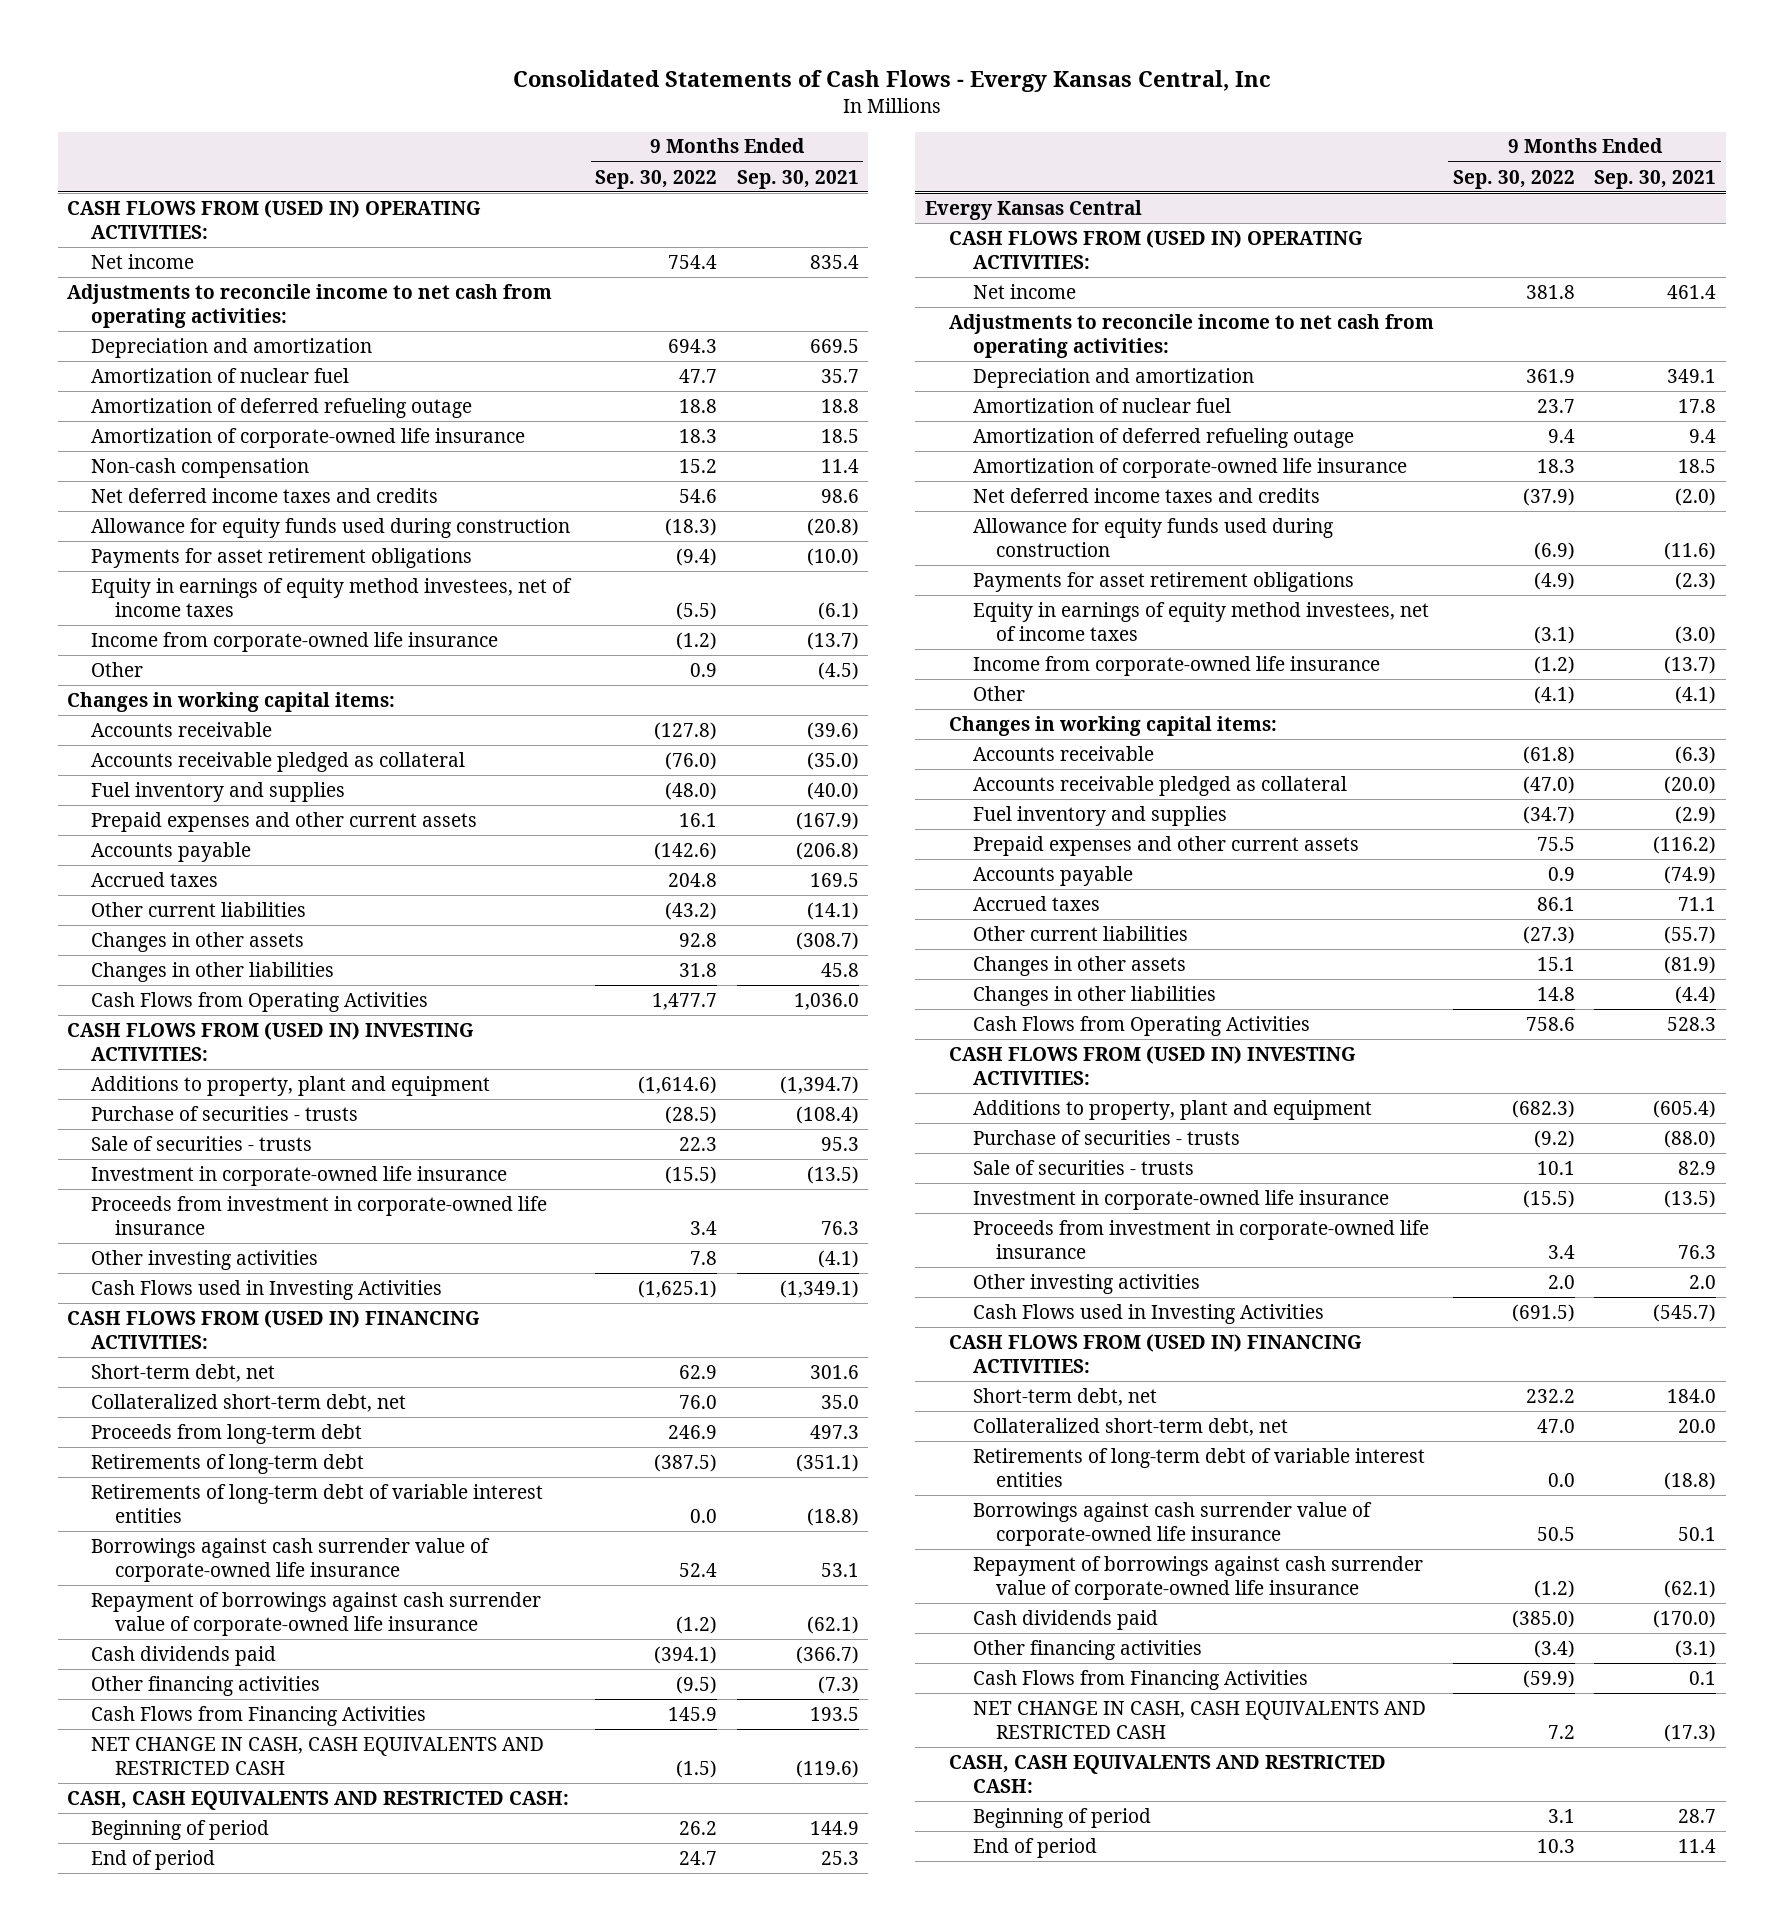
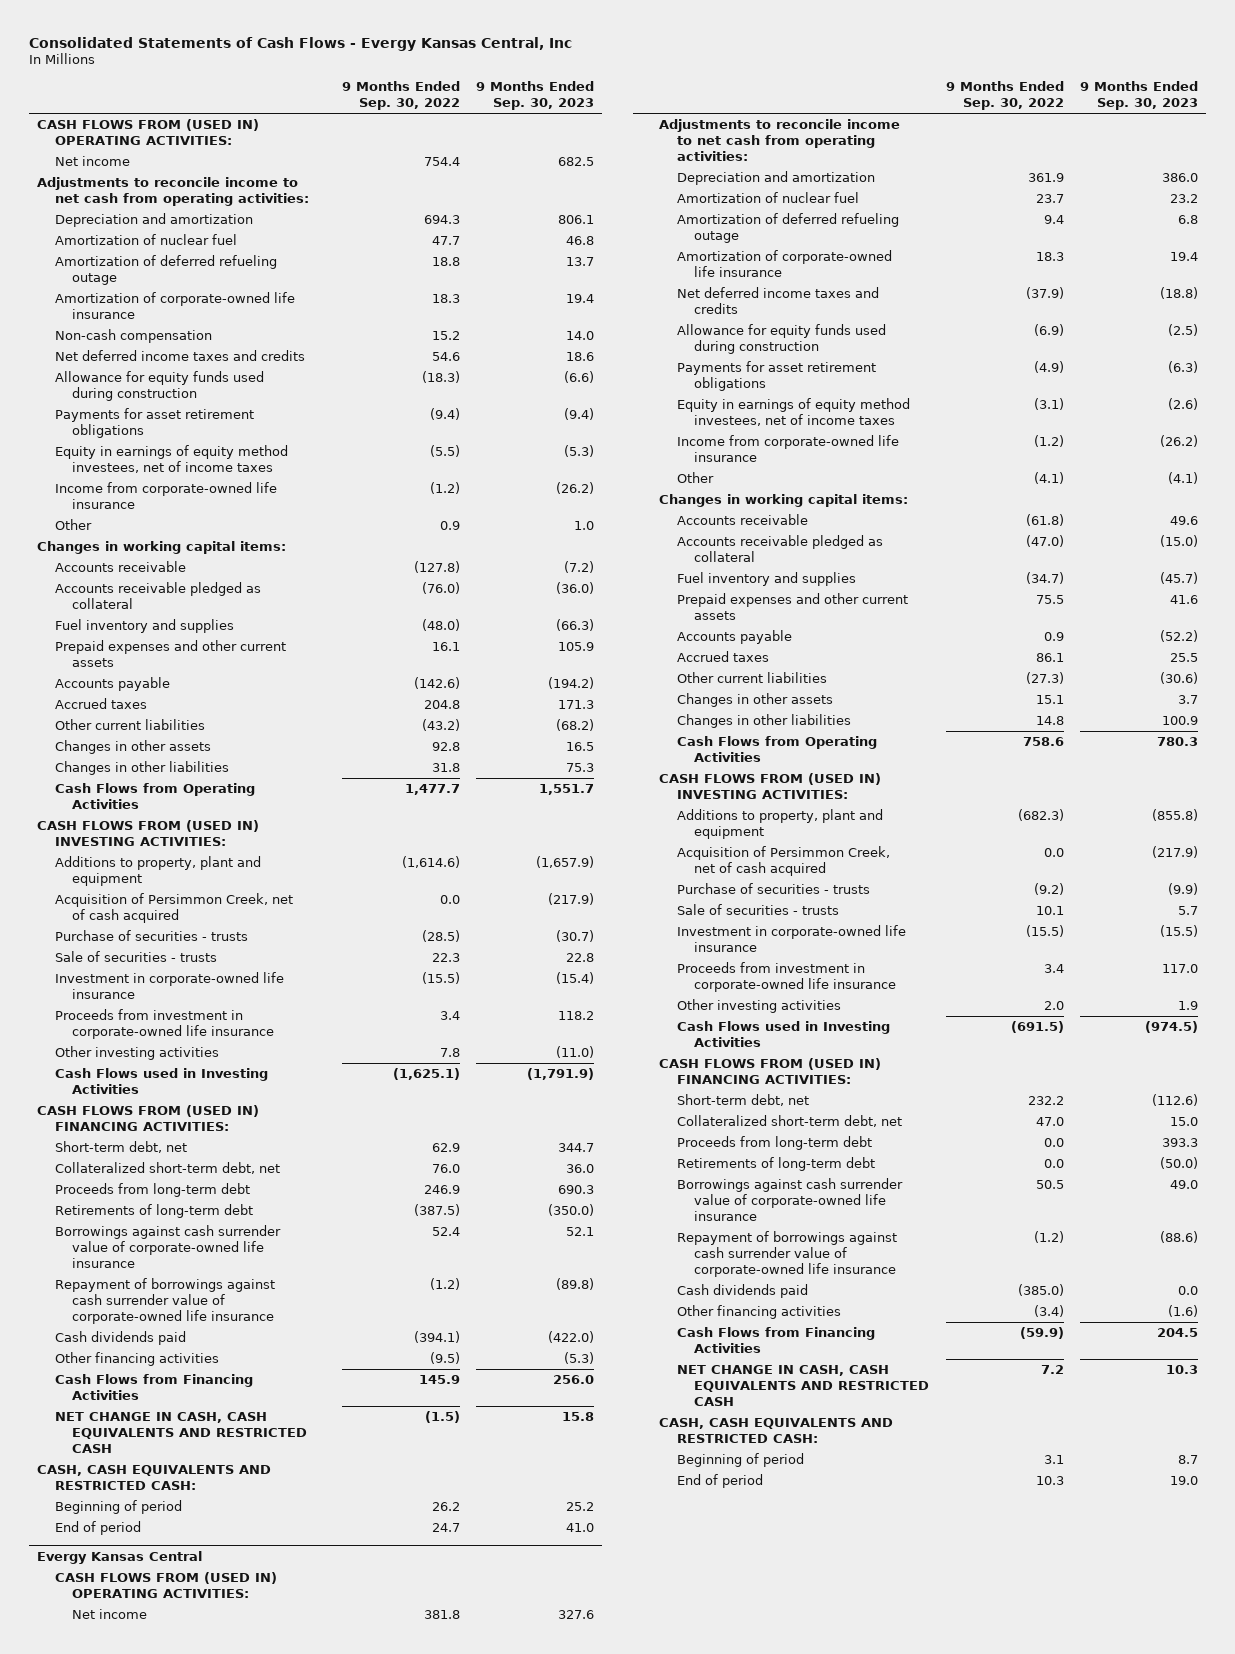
[736,169,859,189] Sep. 30, 2021 -> none
none -> [475,81,594,111] 9 Months Ended Sep. 30, 2023
none -> [54,892,293,923] Acquisition of Persimmon Creek, net of cash acquired
[91,1483,544,1524] Retirements of long-term debt of variable interest entities -> none
none -> [676,845,890,876] Acquisition of Persimmon Creek, net of cash acquired
none -> [676,1135,872,1150] Proceeds from long-term debt
[972,1447,1425,1488] Retirements of long-term debt of variable interest entities -> [676,1156,875,1171] Retirements of long-term debt

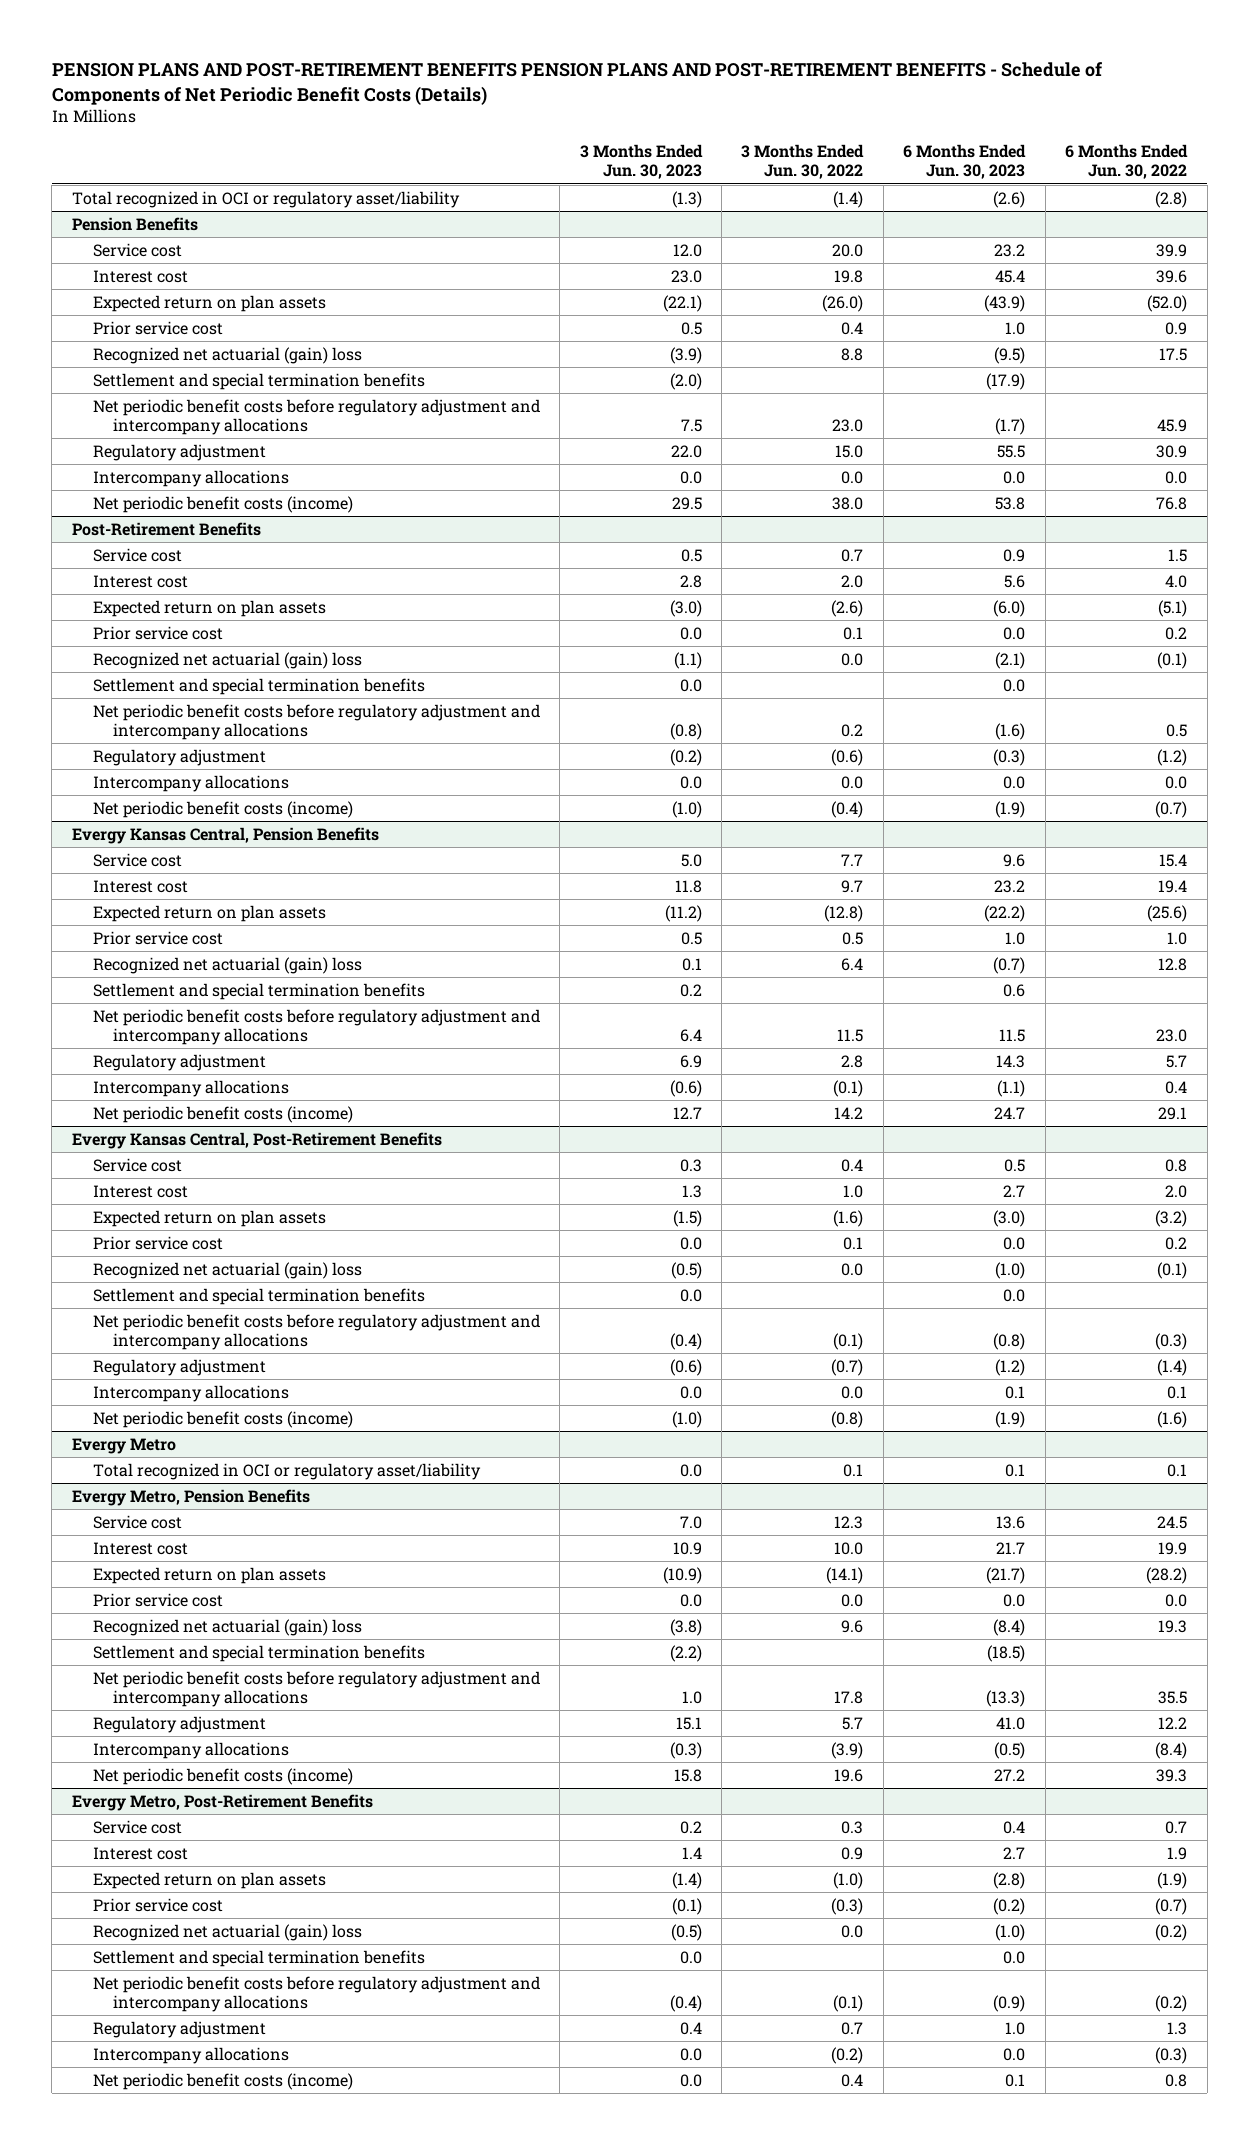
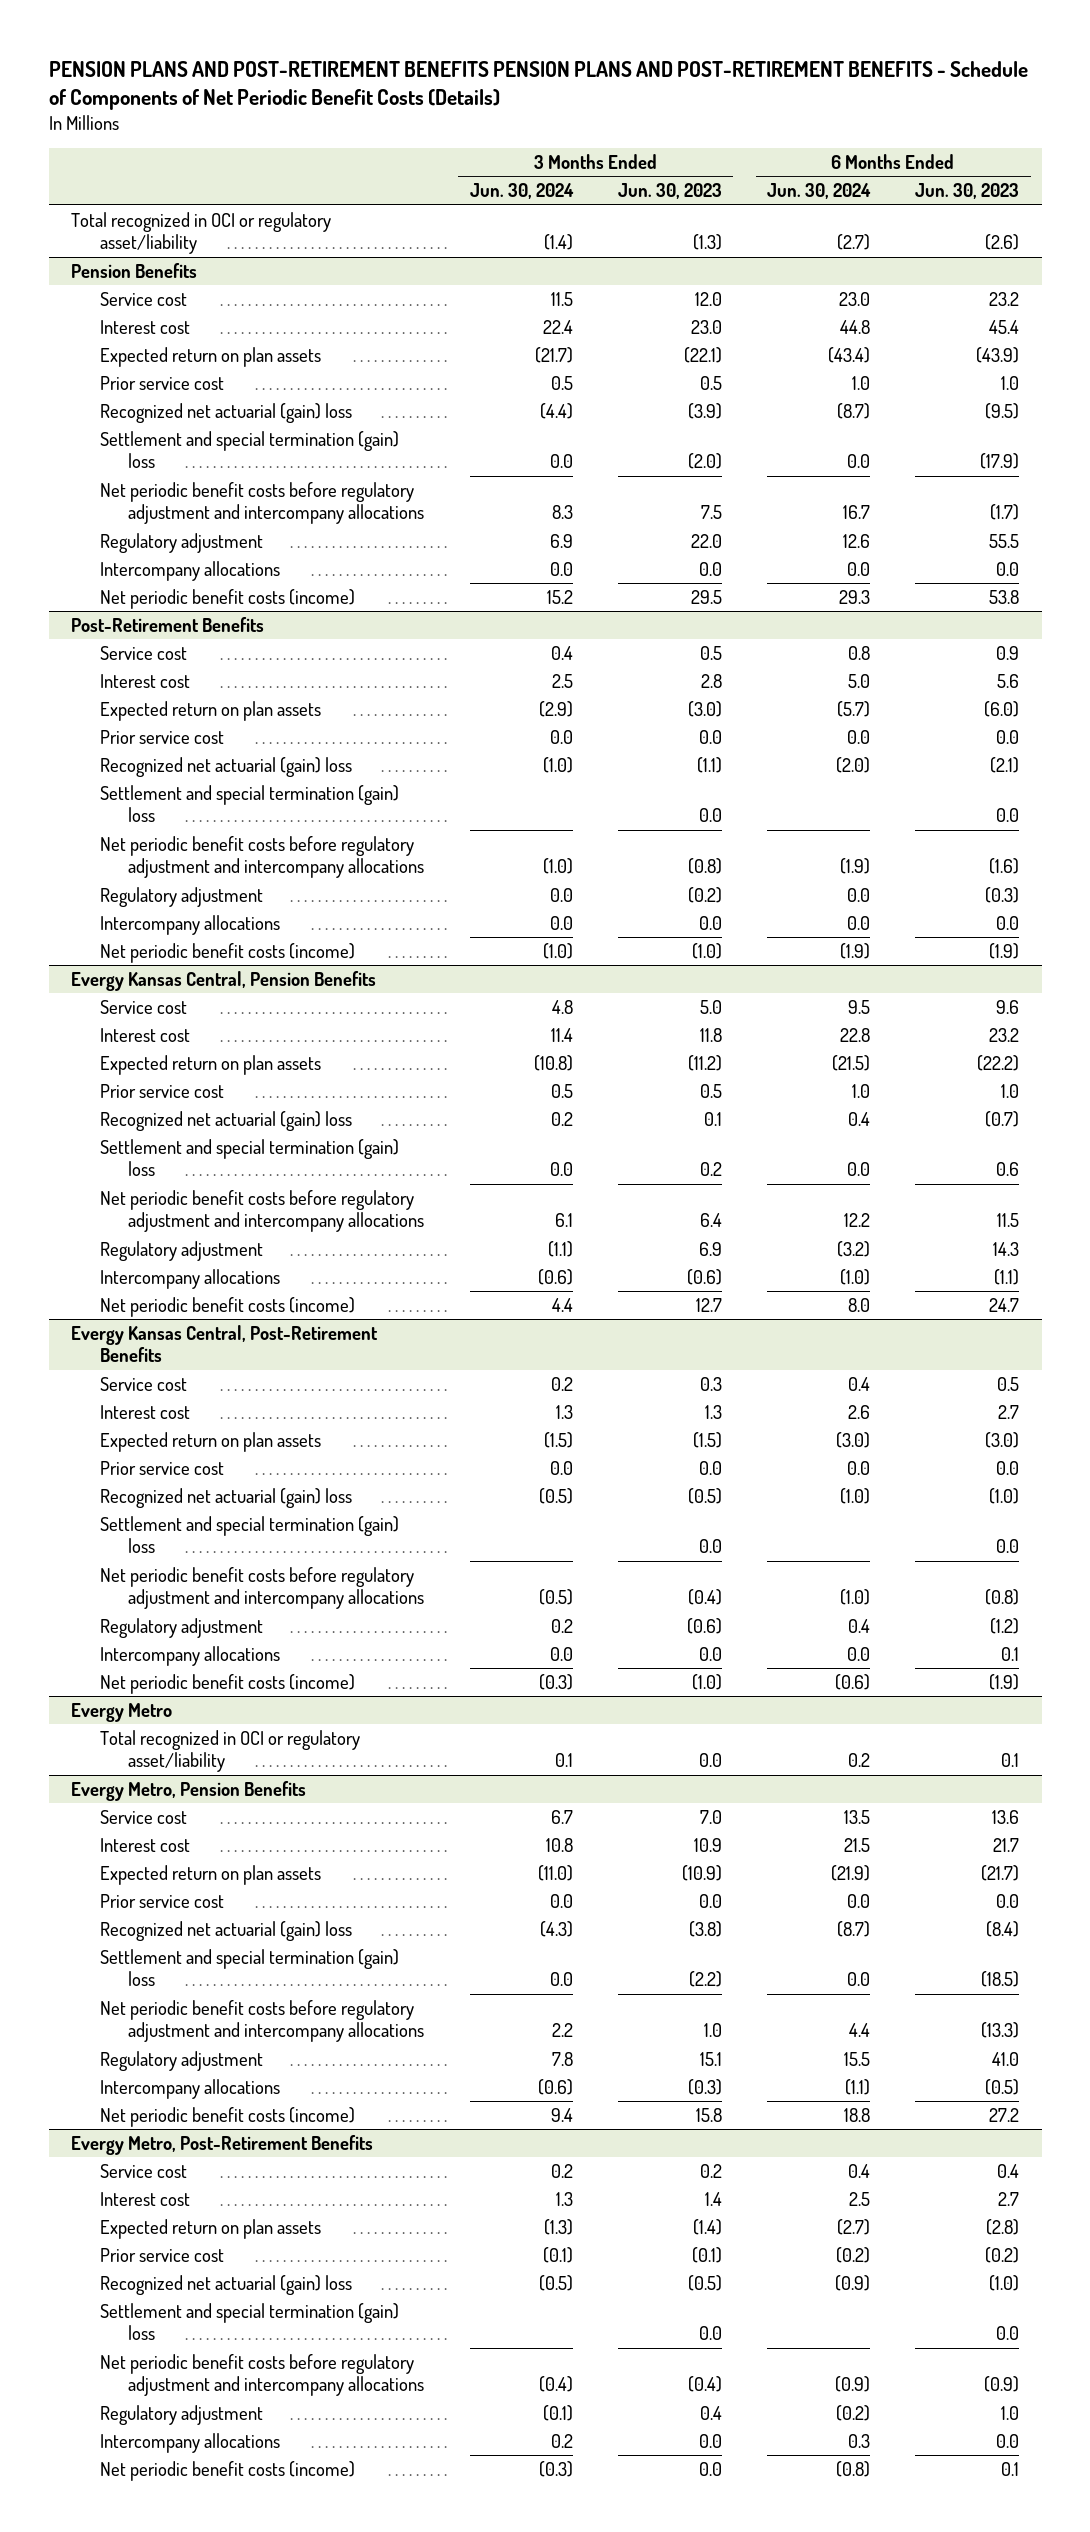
[741,143,865,180] 3 Months Ended Jun. 30, 2022 -> none
[1065,143,1189,180] 6 Months Ended Jun. 30, 2022 -> none
none -> [469,183,574,200] Jun. 30, 2024
none -> [767,183,872,200] Jun. 30, 2024
[92,372,425,390] Settlement and special termination benefits -> [99,430,399,469] Settlement and special termination (gain) loss
[92,677,425,695] Settlement and special termination benefits -> [99,784,399,823] Settlement and special termination (gain) loss
[92,982,425,1000] Settlement and special termination benefits -> [99,1138,399,1177] Settlement and special termination (gain) loss
[92,1287,425,1305] Settlement and special termination benefits -> [99,1515,399,1554] Settlement and special termination (gain) loss
[92,1644,425,1662] Settlement and special termination benefits -> [99,1948,399,1987] Settlement and special termination (gain) loss
[92,1949,425,1967] Settlement and special termination benefits -> [99,2302,399,2341] Settlement and special termination (gain) loss

